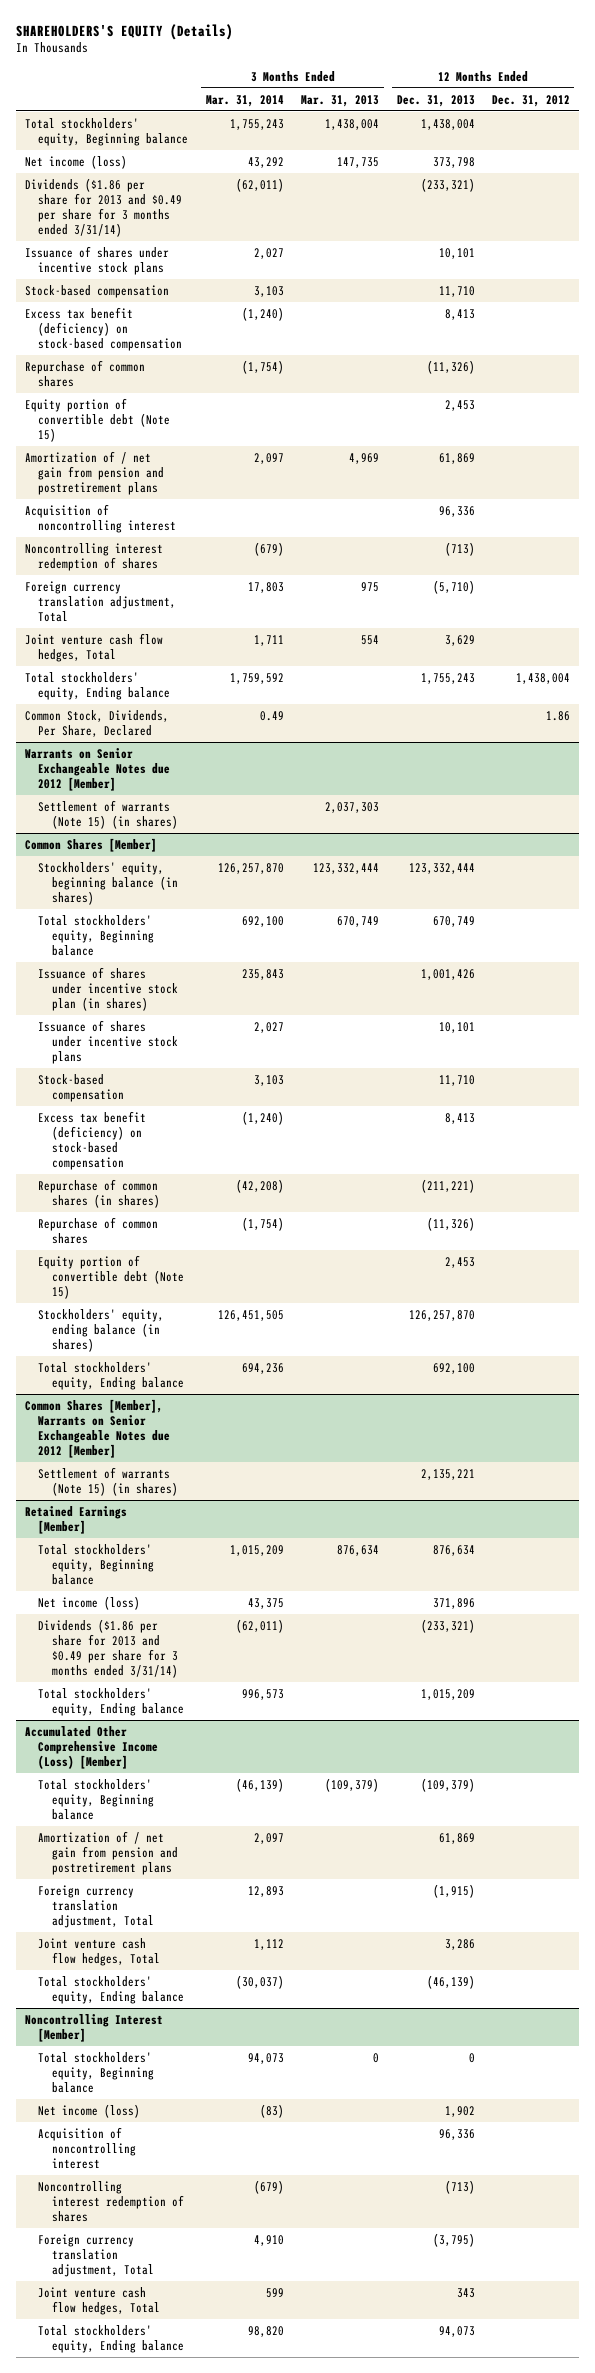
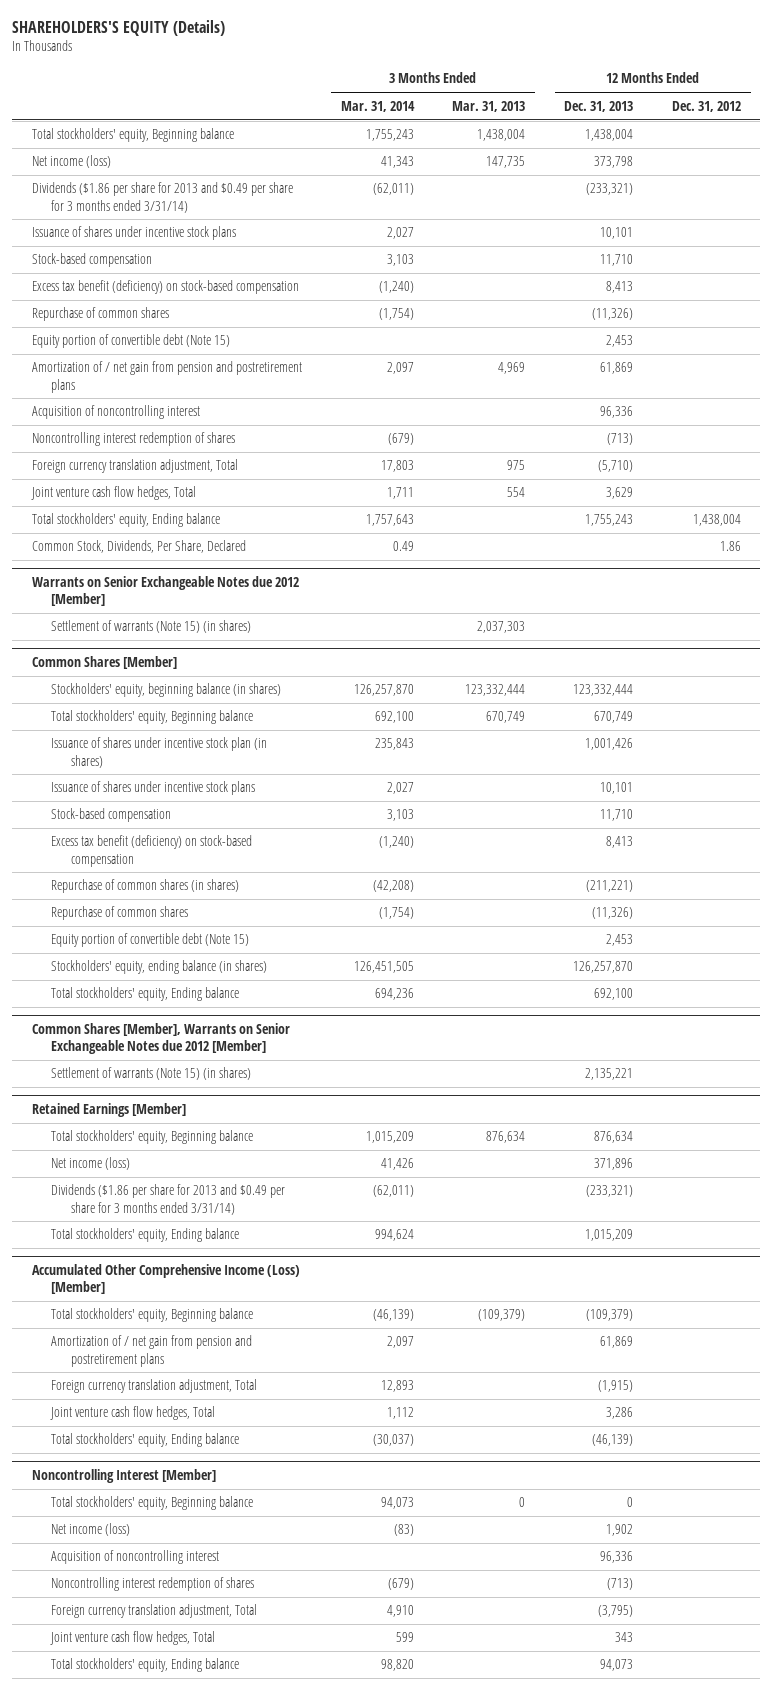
[247,156,284,168] 43,292 -> [380,156,414,169] 41,343
[229,672,284,684] 1,759,592 -> [365,514,414,527] 1,757,643
[247,1597,284,1609] 43,375 -> [380,1158,414,1171] 41,426
[241,1688,284,1700] 996,573 -> [374,1229,414,1242] 994,624

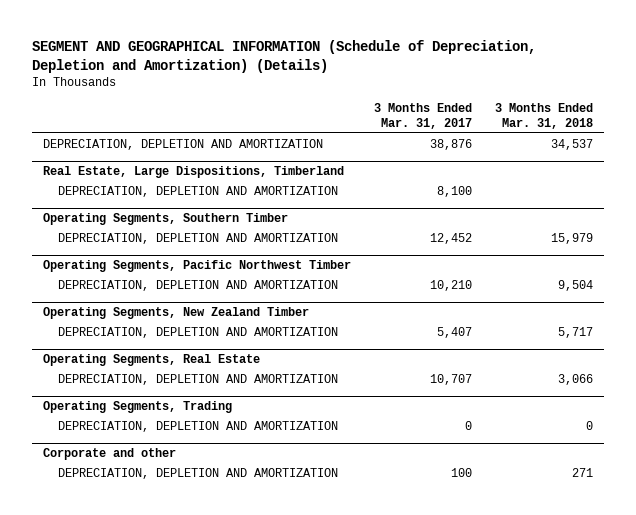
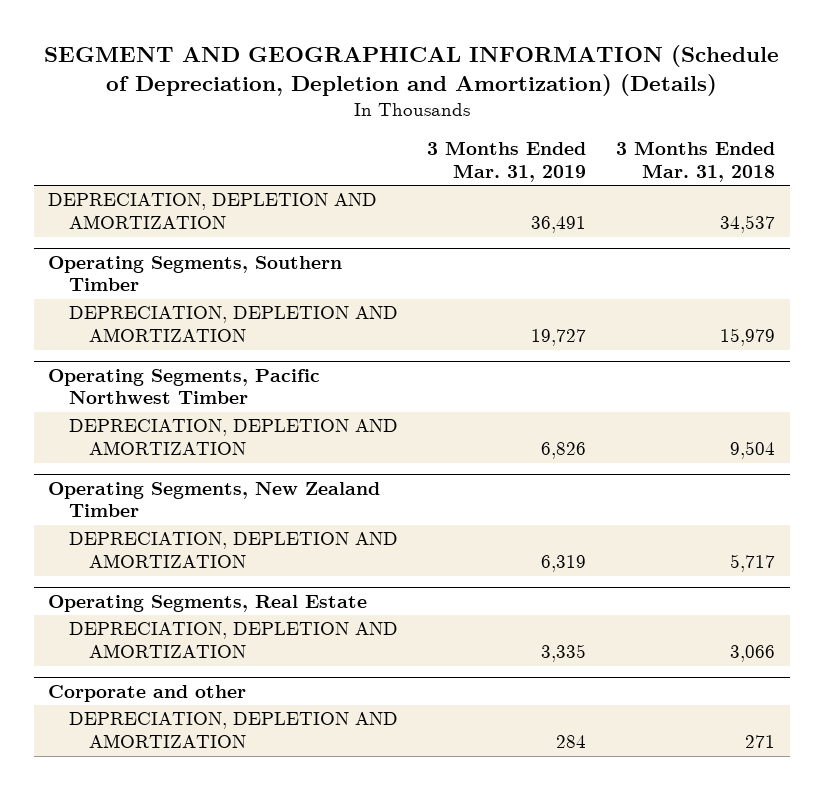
[374,103,473,130] 3 Months Ended Mar. 31, 2017 -> none
none -> [427,141,587,182] 3 Months Ended Mar. 31, 2019
[43,166,345,179] Real Estate, Large Dispositions, Timberland -> none
[58,185,339,197] DEPRECIATION, DEPLETION AND AMORTIZATION -> none
[43,401,233,414] Operating Segments, Trading -> none
[58,420,339,432] DEPRECIATION, DEPLETION AND AMORTIZATION -> none

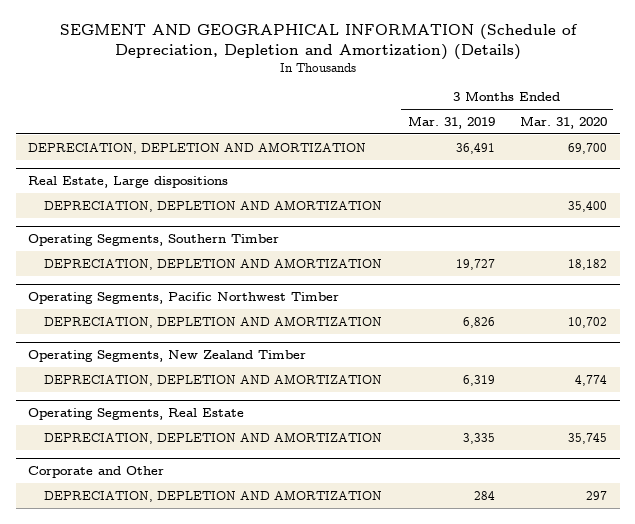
[616,141,776,182] 3 Months Ended Mar. 31, 2018 -> none
none -> [519,115,607,129] Mar. 31, 2020
none -> [28,175,229,188] Real Estate, Large dispositions
none -> [44,199,383,212] DEPRECIATION, DEPLETION AND AMORTIZATION
[48,684,247,702] Corporate and other -> [28,465,165,478] Corporate and Other

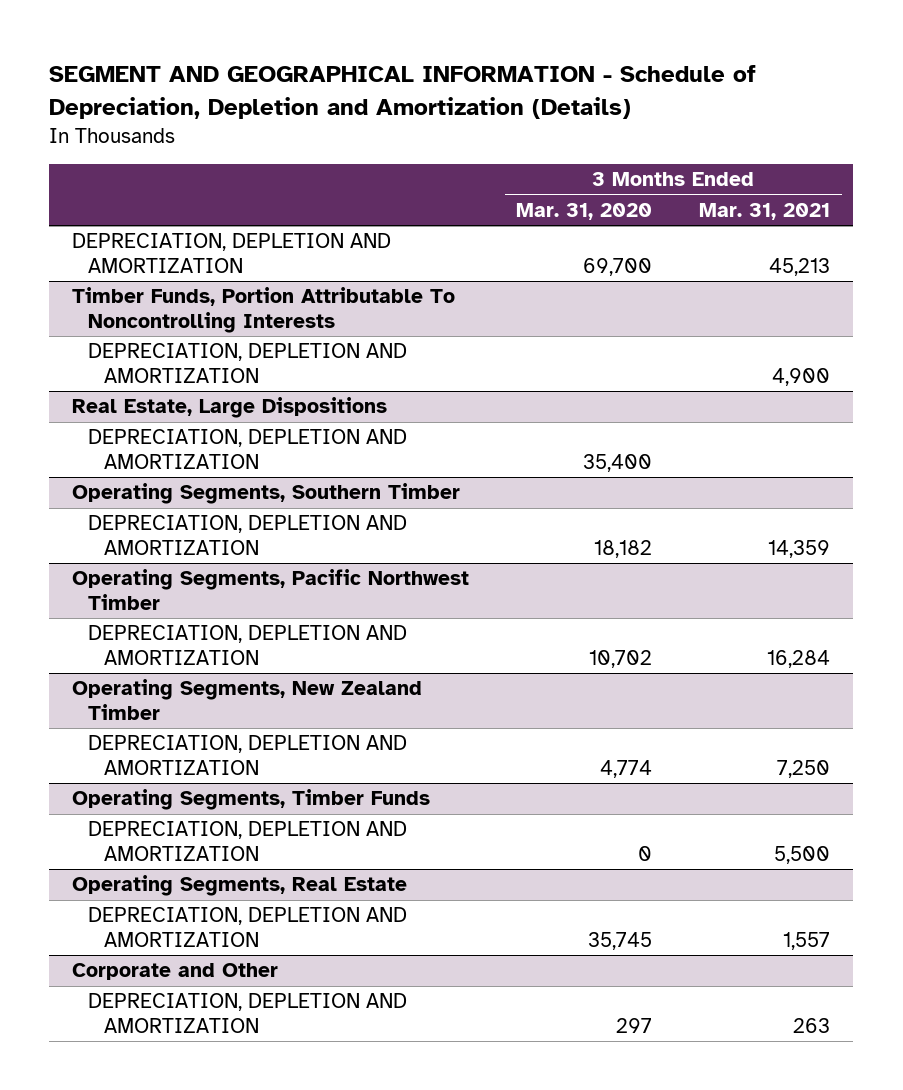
[59,24,578,60] SEGMENT AND GEOGRAPHICAL INFORMATION (Schedule of Depreciation, Depletion and Amortization) (Details) -> [49,64,757,119] SEGMENT AND GEOGRAPHICAL INFORMATION - Schedule of Depreciation, Depletion and Amortization (Details)
[407,115,495,129] Mar. 31, 2019 -> none
none -> [699,202,831,220] Mar. 31, 2021
none -> [72,287,456,334] Timber Funds, Portion Attributable To Noncontrolling Interests
none -> [88,343,408,384] DEPRECIATION, DEPLETION AND AMORTIZATION
[28,175,229,188] Real Estate, Large dispositions -> [72,397,388,419] Real Estate, Large Dispositions
none -> [72,789,431,811] Operating Segments, Timber Funds
none -> [88,821,408,862] DEPRECIATION, DEPLETION AND AMORTIZATION

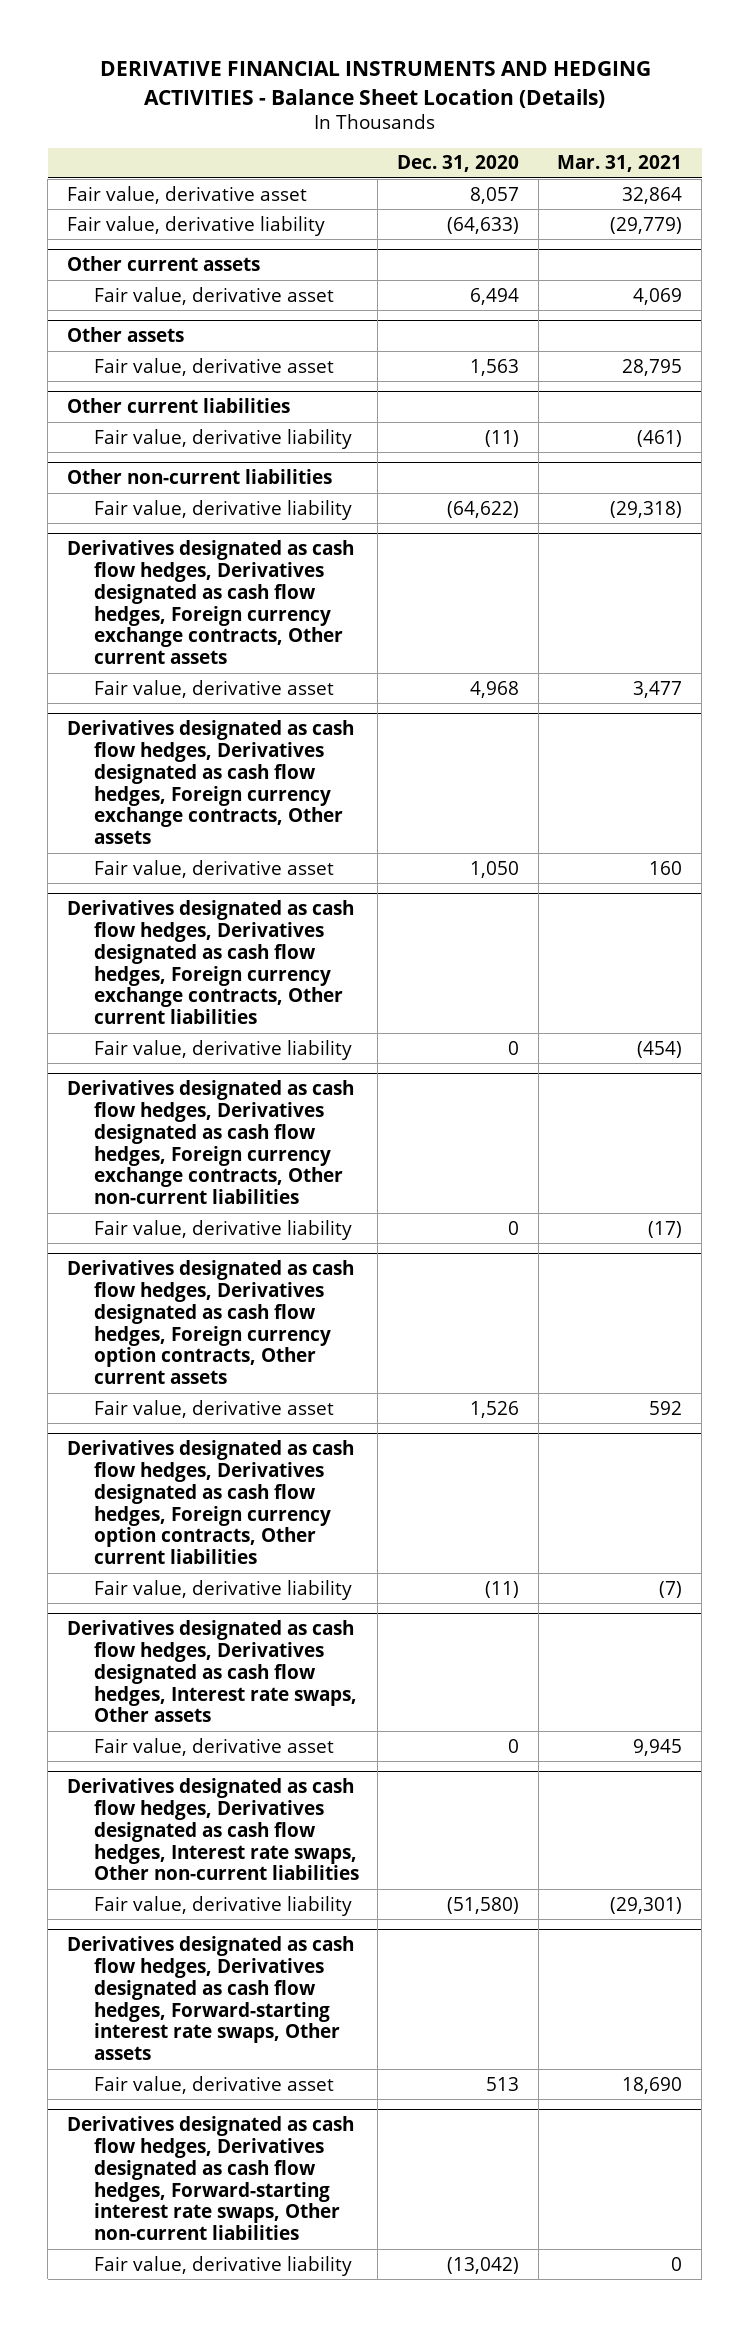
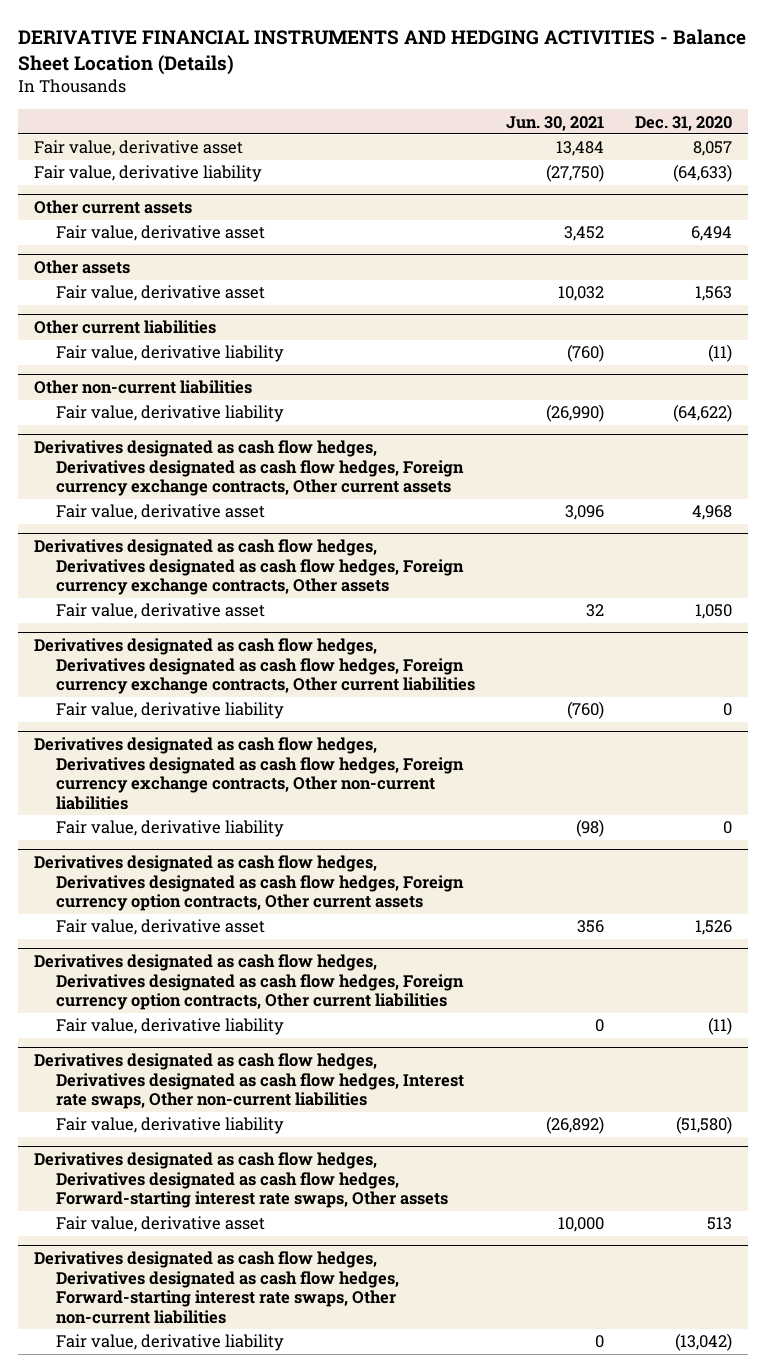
[557,155,683,173] Mar. 31, 2021 -> none
none -> [506,115,605,131] Jun. 30, 2021
[66,1620,357,1723] Derivatives designated as cash flow hedges, Derivatives designated as cash flow hedges, Interest rate swaps, Other assets -> none
[93,1737,334,1756] Fair value, derivative asset -> none

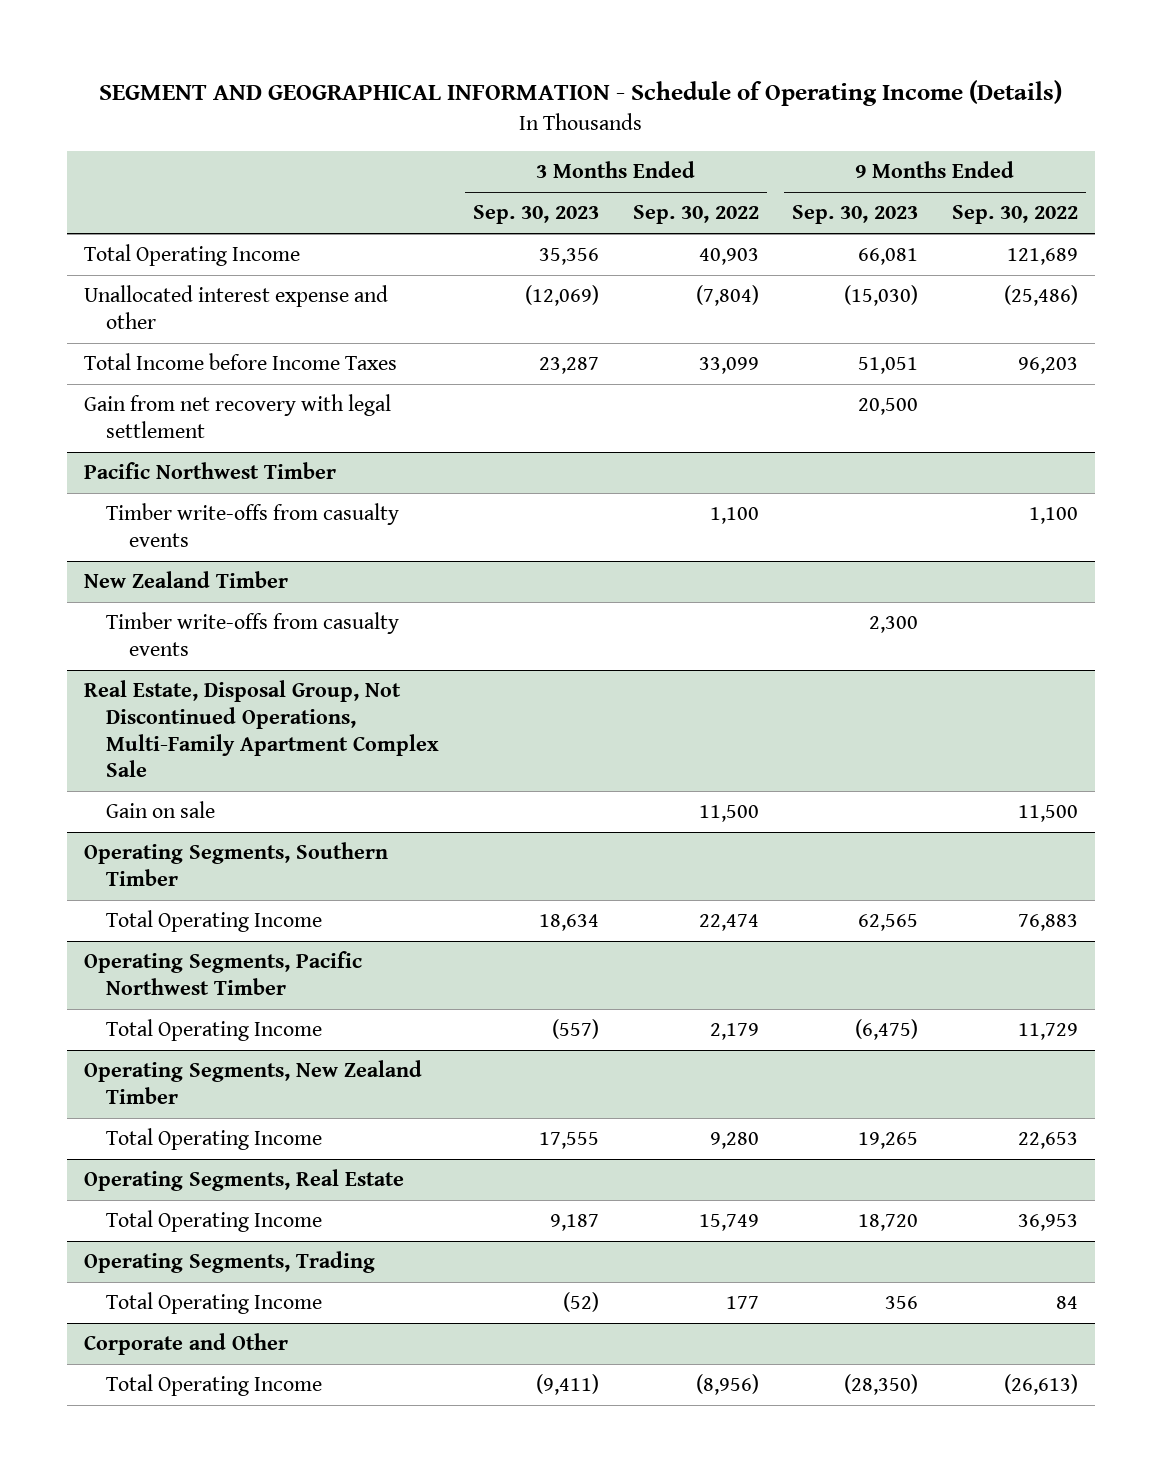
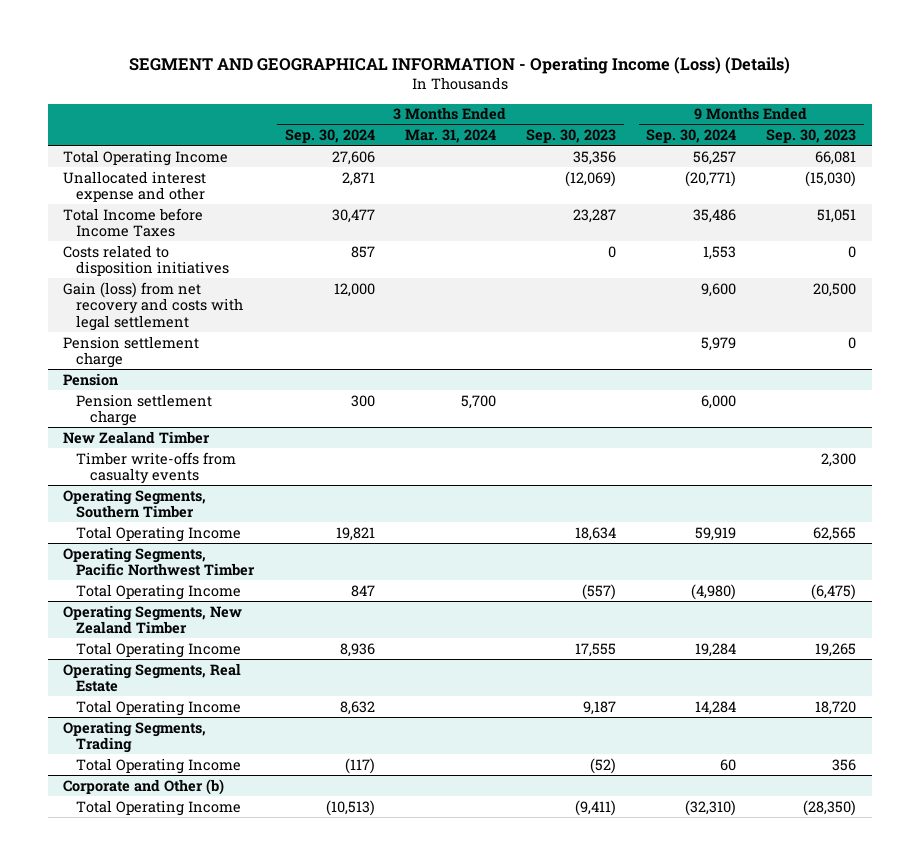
[98,80,1062,107] SEGMENT AND GEOGRAPHICAL INFORMATION - Schedule of Operating Income (Details) -> [128,56,790,74] SEGMENT AND GEOGRAPHICAL INFORMATION - Operating Income (Loss) (Details)
[632,205,759,225] Sep. 30, 2022 -> none
[951,205,1078,225] Sep. 30, 2022 -> none
none -> [284,129,375,144] Sep. 30, 2024
none -> [404,129,496,144] Mar. 31, 2024
none -> [646,129,737,144] Sep. 30, 2024
[83,462,336,480] Pacific Northwest Timber -> none
[106,503,400,547] Timber write-offs from casualty events -> none
none -> [62,244,230,277] Costs related to disposition initiatives
[83,394,391,438] Gain from net recovery with legal settlement -> [62,281,244,332] Gain (loss) from net recovery and costs with legal settlement
none -> [62,335,199,369] Pension settlement charge
none -> [62,372,118,386] Pension
none -> [76,393,213,427] Pension settlement charge
[83,680,440,778] Real Estate, Disposal Group, Not Discontinued Operations, Multi-Family Apartment Complex Sale -> none
[106,801,216,819] Gain on sale -> none
[83,1333,288,1356] Corporate and Other -> [62,778,224,795] Corporate and Other (b)

